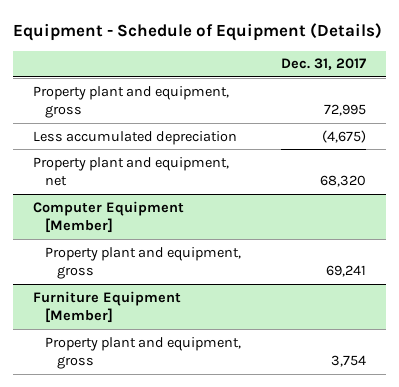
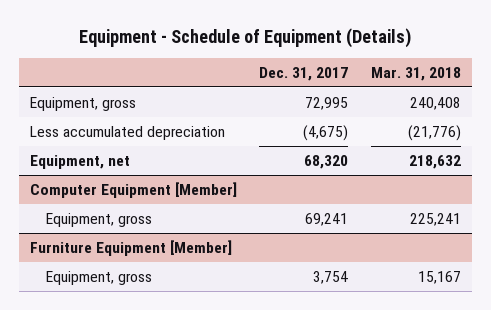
none -> [370,67,461,82] Mar. 31, 2018
[33,85,230,119] Property plant and equipment, gross -> [29,96,136,111] Equipment, gross
[33,156,230,187] Property plant and equipment, net -> [29,154,130,169] Equipment, net
[45,246,242,280] Property plant and equipment, gross -> [46,212,153,227] Equipment, gross
[45,336,242,370] Property plant and equipment, gross -> [46,270,153,285] Equipment, gross

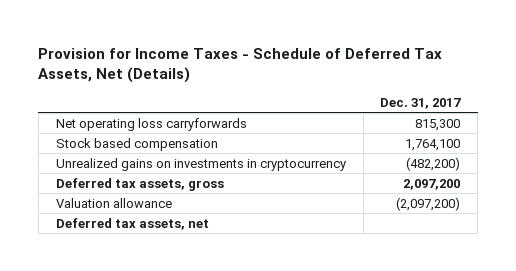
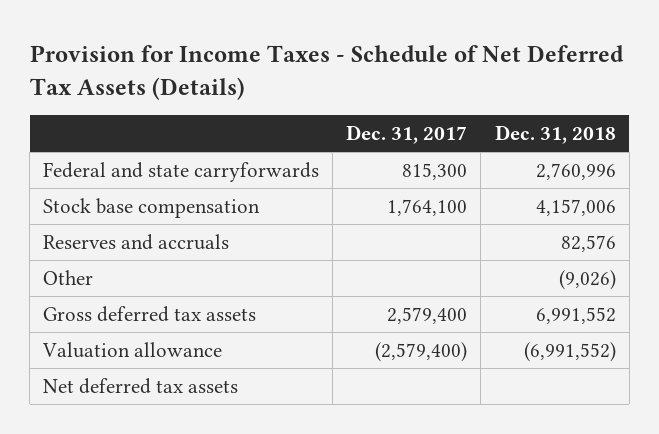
[38,47,443,84] Provision for Income Taxes - Schedule of Deferred Tax Assets, Net (Details) -> [29,45,624,100] Provision for Income Taxes - Schedule of Net Deferred Tax Assets (Details)
none -> [494,125,616,145] Dec. 31, 2018
[55,157,346,171] Unrealized gains on investments in cryptocurrency -> none
[55,117,247,131] Net operating loss carryforwards -> [43,161,320,182] Federal and state carryforwards
[55,137,218,151] Stock based compensation -> [43,197,261,218] Stock base compensation
none -> [43,233,230,250] Reserves and accruals
none -> [43,269,94,285] Other
[55,177,224,191] Deferred tax assets, gross -> [43,305,257,322] Gross deferred tax assets
[403,178,461,190] 2,097,200 -> [387,306,468,324] 2,579,400
[396,196,461,211] (2,097,200) -> [375,341,468,362] (2,579,400)
[55,217,209,230] Deferred tax assets, net -> [43,377,239,394] Net deferred tax assets

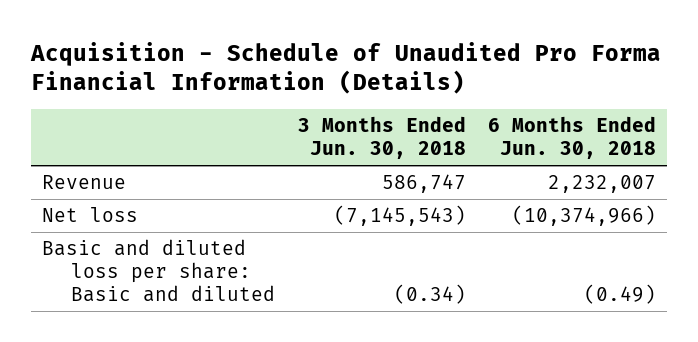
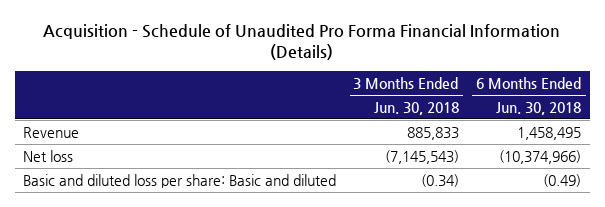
[381,174,466,194] 586,747 -> [406,126,459,140] 885,833
[548,175,657,194] 2,232,007 -> [517,126,582,140] 1,458,495

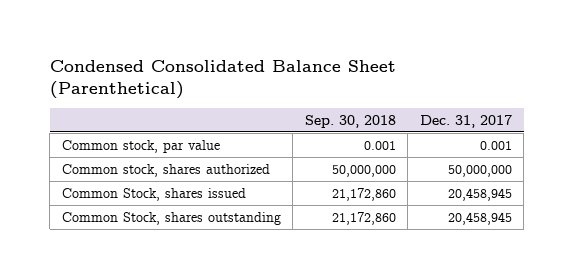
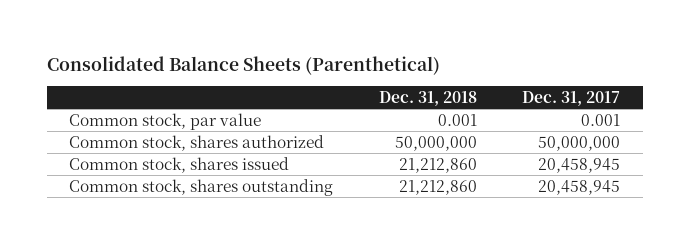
[49,59,396,99] Condensed Consolidated Balance Sheet (Parenthetical) -> [46,55,440,75] Consolidated Balance Sheets (Parenthetical)
[304,114,396,128] Sep. 30, 2018 -> none
none -> [378,90,477,106] Dec. 31, 2018
[61,187,246,201] Common Stock, shares issued -> [69,156,290,173] Common stock, shares issued
[61,211,281,225] Common Stock, shares outstanding -> [69,178,334,196] Common stock, shares outstanding

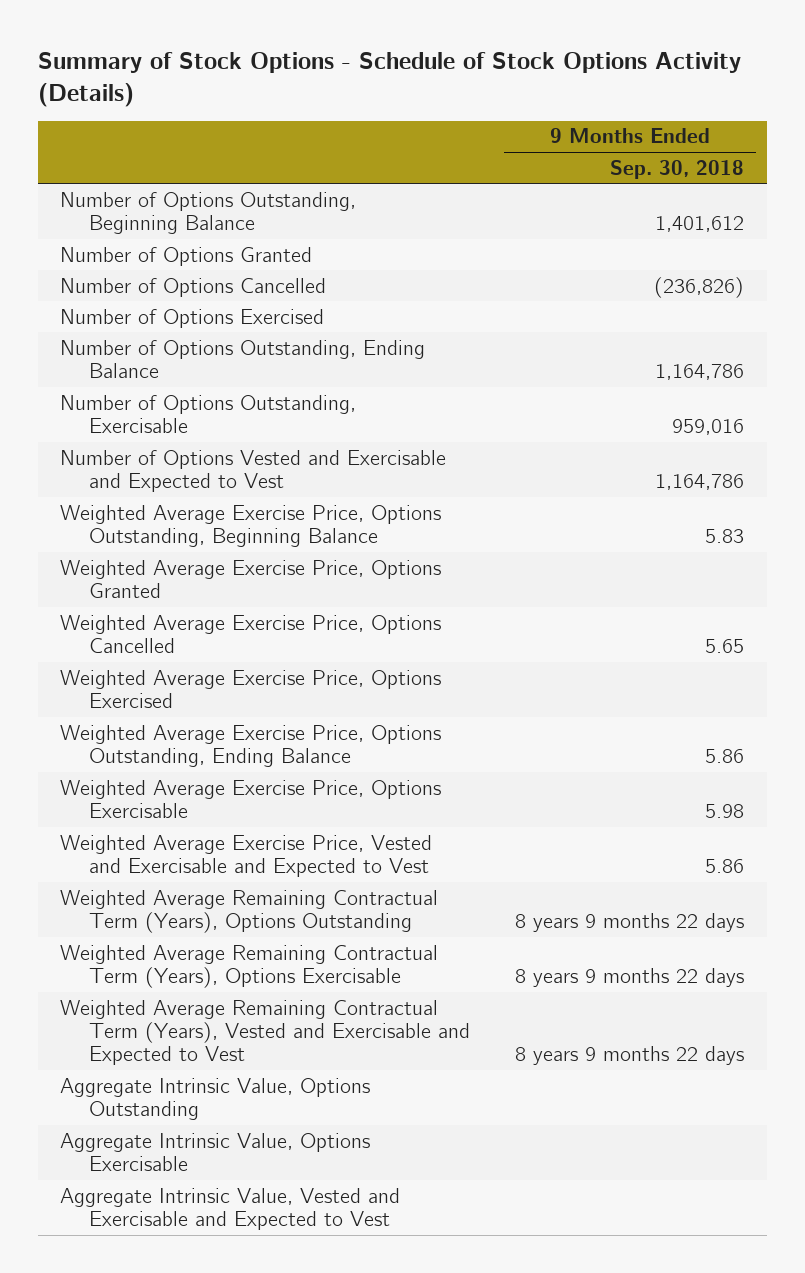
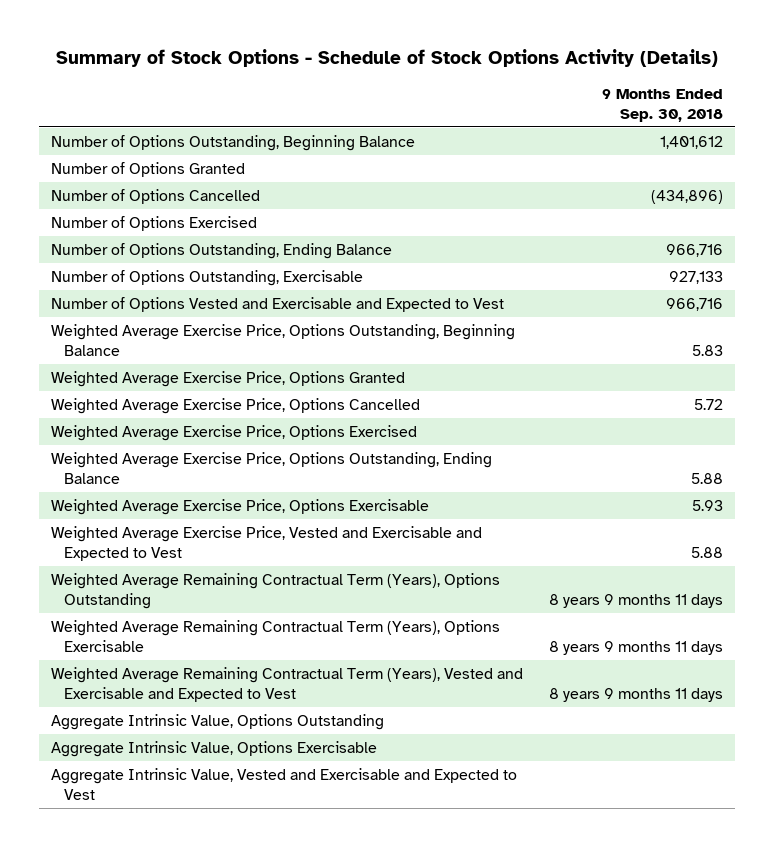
[654,276,745,298] (236,826) -> [650,189,723,204] (434,896)
[655,364,745,381] 1,164,786 -> [665,243,723,257] 966,716
[672,419,745,436] 959,016 -> [668,270,723,284] 927,133
[655,474,745,491] 1,164,786 -> [665,297,723,311] 966,716
[705,639,745,654] 5.65 -> [693,398,723,410] 5.72
[705,749,745,764] 5.86 -> [690,472,723,484] 5.88
[705,804,745,819] 5.98 -> [691,499,723,511] 5.93
[705,859,745,874] 5.86 -> [690,546,723,558] 5.88
[515,913,745,933] 8 years 9 months 22 days -> [548,593,723,608] 8 years 9 months 11 days
[515,968,745,988] 8 years 9 months 22 days -> [548,640,723,655] 8 years 9 months 11 days
[515,1046,745,1066] 8 years 9 months 22 days -> [548,687,723,702] 8 years 9 months 11 days

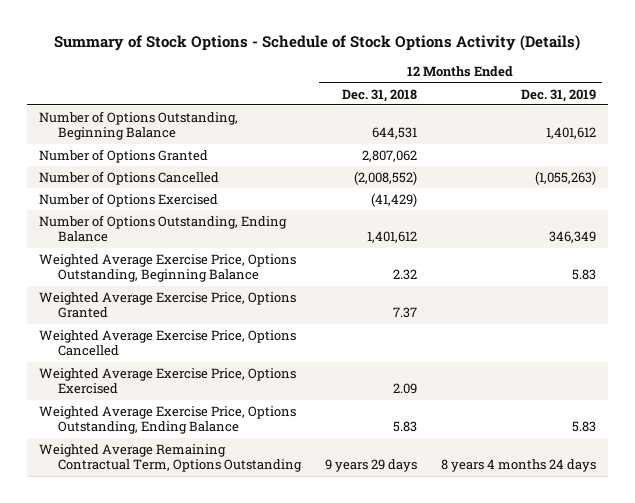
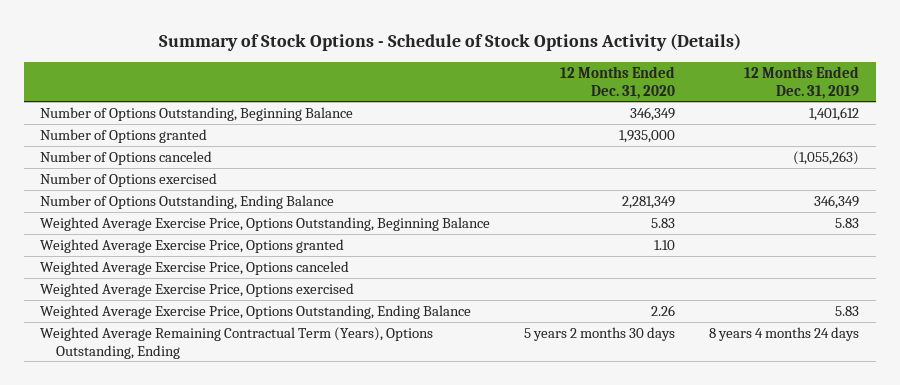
[341,88,417,102] Dec. 31, 2018 -> none
none -> [560,66,676,99] 12 Months Ended Dec. 31, 2020
[38,148,208,163] Number of Options Granted -> [40,128,208,143] Number of Options granted
[38,170,219,185] Number of Options Cancelled -> [40,150,213,165] Number of Options canceled
[38,192,218,207] Number of Options Exercised -> [40,172,218,187] Number of Options exercised
[38,291,296,319] Weighted Average Exercise Price, Options Granted -> [40,238,345,253] Weighted Average Exercise Price, Options granted
[38,329,296,357] Weighted Average Exercise Price, Options Cancelled -> [40,260,350,275] Weighted Average Exercise Price, Options canceled
[38,367,296,395] Weighted Average Exercise Price, Options Exercised -> [40,282,355,297] Weighted Average Exercise Price, Options exercised
[38,443,302,473] Weighted Average Remaining Contractual Term, Options Outstanding -> [40,326,434,359] Weighted Average Remaining Contractual Term (Years), Options Outstanding, Ending

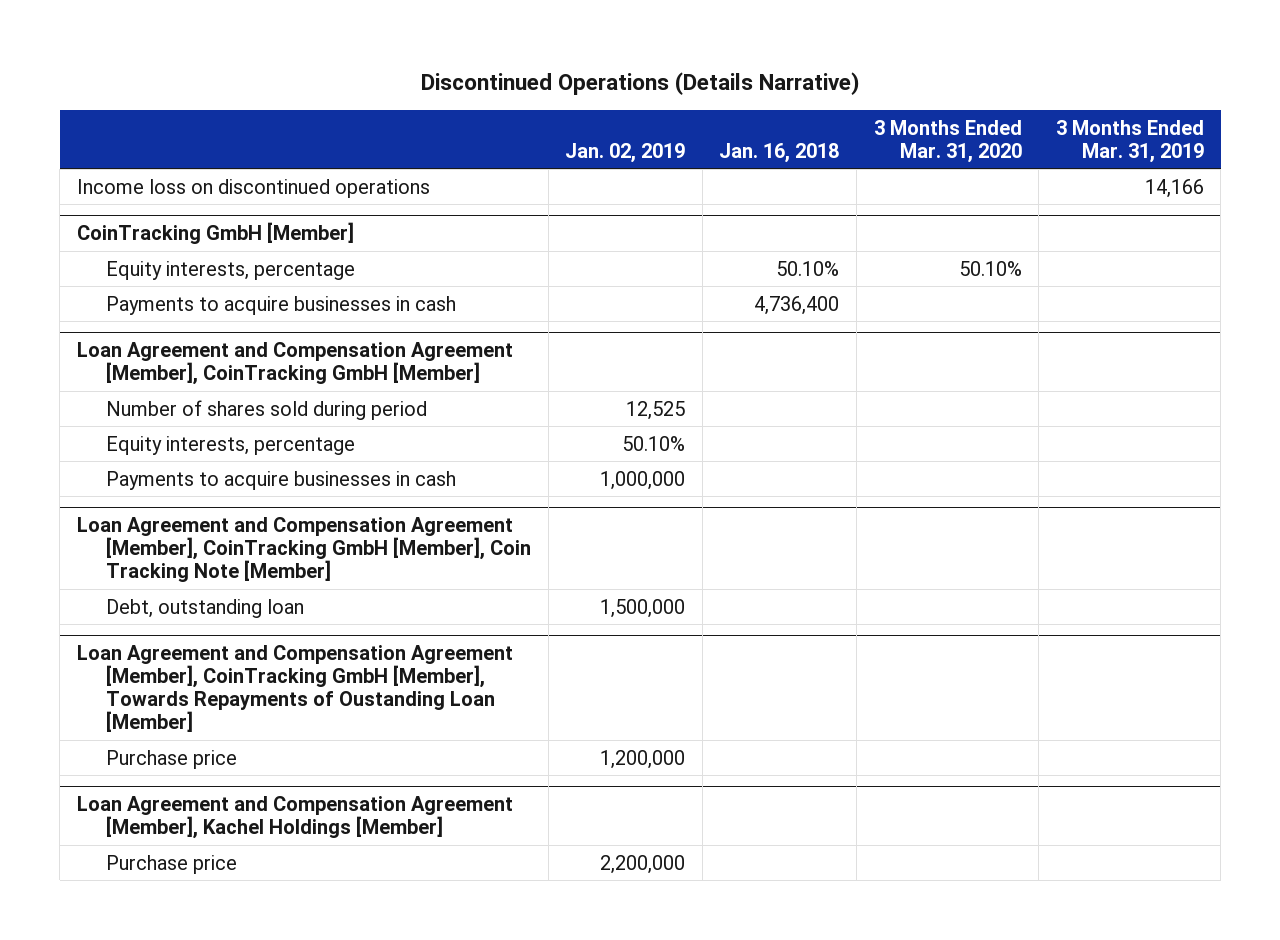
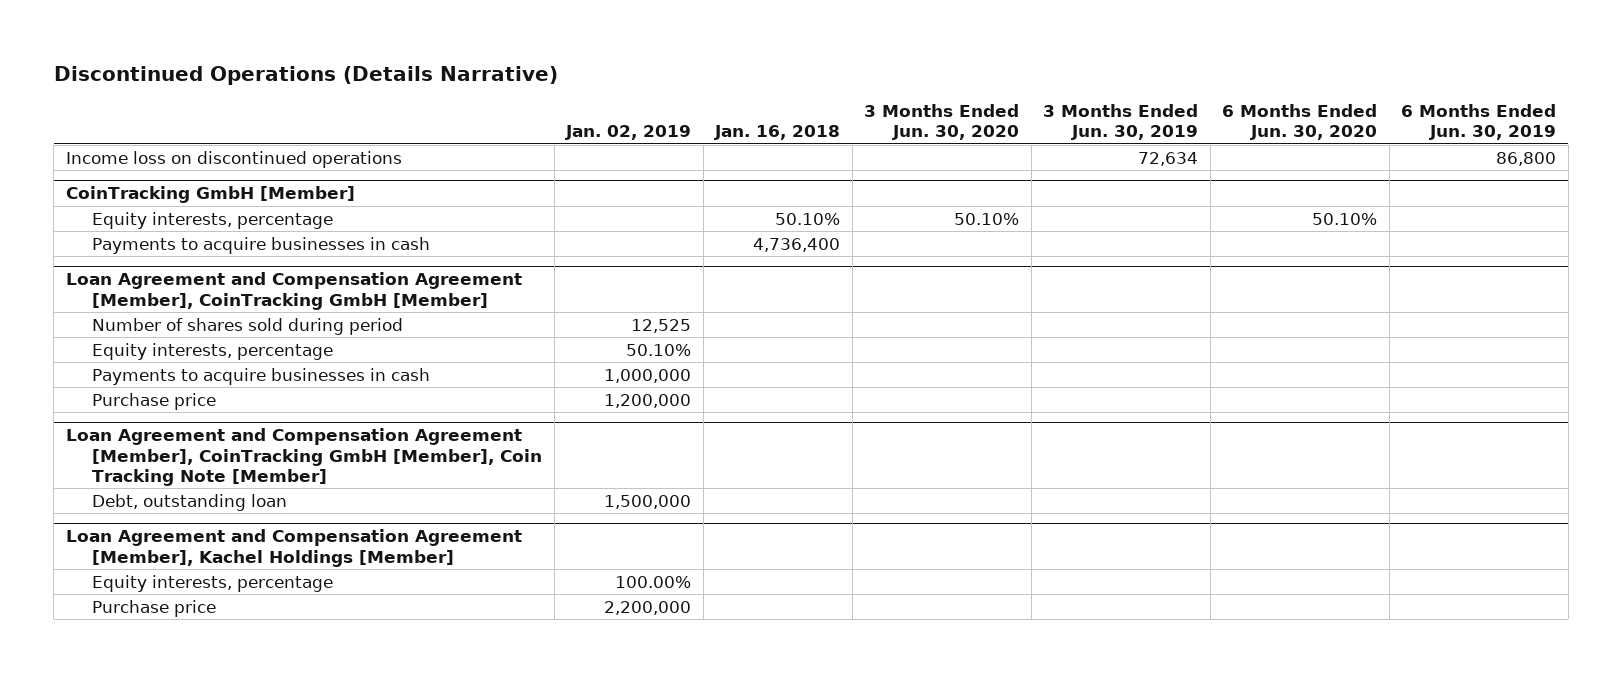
[873,119,1022,163] 3 Months Ended Mar. 31, 2020 -> none
[1055,119,1204,163] 3 Months Ended Mar. 31, 2019 -> none
none -> [864,103,1020,141] 3 Months Ended Jun. 30, 2020
none -> [1043,103,1199,141] 3 Months Ended Jun. 30, 2019
none -> [1222,103,1378,141] 6 Months Ended Jun. 30, 2020
none -> [1401,103,1557,141] 6 Months Ended Jun. 30, 2019
none -> [92,392,217,410] Purchase price
[76,645,513,733] Loan Agreement and Compensation Agreement [Member], CoinTracking GmbH [Member], Towards Repayments of Oustanding Loan [Member] -> none
[105,749,237,769] Purchase price -> none
none -> [92,574,334,592] Equity interests, percentage

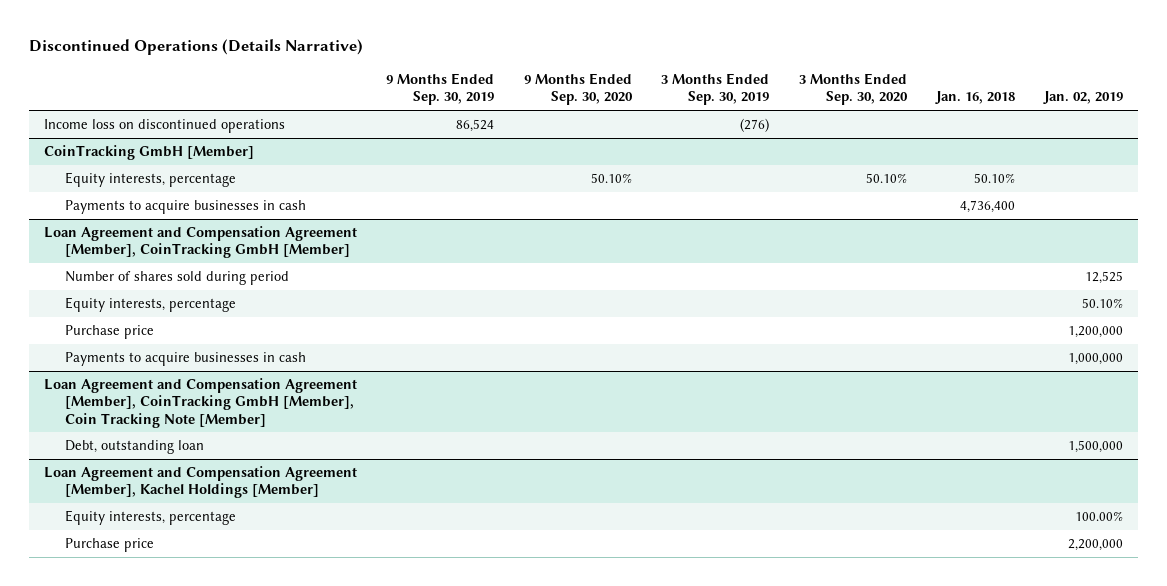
[864,103,1020,141] 3 Months Ended Jun. 30, 2020 -> none
[1043,103,1199,141] 3 Months Ended Jun. 30, 2019 -> none
[1222,103,1378,141] 6 Months Ended Jun. 30, 2020 -> none
[1401,103,1557,141] 6 Months Ended Jun. 30, 2019 -> none
none -> [386,73,495,106] 9 Months Ended Sep. 30, 2019
none -> [523,73,633,106] 9 Months Ended Sep. 30, 2020
none -> [661,73,770,106] 3 Months Ended Sep. 30, 2019
none -> [798,73,908,106] 3 Months Ended Sep. 30, 2020
[92,367,431,385] Payments to acquire businesses in cash -> [65,352,307,367] Payments to acquire businesses in cash

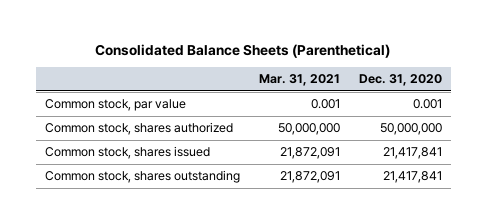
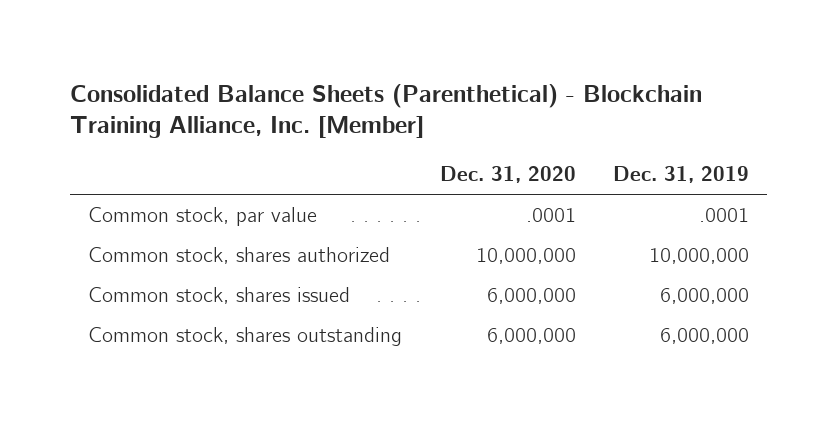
[95,43,391,58] Consolidated Balance Sheets (Parenthetical) -> [69,83,702,139] Consolidated Balance Sheets (Parenthetical) - Blockchain Training Alliance, Inc. [Member]
[258,74,340,87] Mar. 31, 2021 -> none
none -> [612,166,749,184] Dec. 31, 2019
[412,99,442,110] 0.001 -> [525,208,576,223] .0001
[379,123,442,136] 50,000,000 -> [475,248,576,265] 10,000,000
[382,147,442,160] 21,417,841 -> [486,288,576,305] 6,000,000
[382,171,442,184] 21,417,841 -> [486,328,576,345] 6,000,000

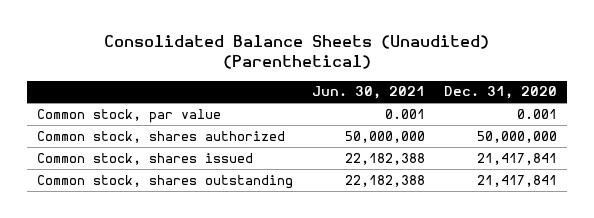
[69,83,702,139] Consolidated Balance Sheets (Parenthetical) - Blockchain Training Alliance, Inc. [Member] -> [103,35,489,70] Consolidated Balance Sheets (Unaudited) (Parenthetical)
[612,166,749,184] Dec. 31, 2019 -> none
none -> [311,86,425,100] Jun. 30, 2021
[525,208,576,223] .0001 -> [517,108,558,119] 0.001
[475,248,576,265] 10,000,000 -> [477,130,558,143] 50,000,000
[486,288,576,305] 6,000,000 -> [477,152,558,165] 21,417,841
[486,328,576,345] 6,000,000 -> [477,174,558,187] 21,417,841

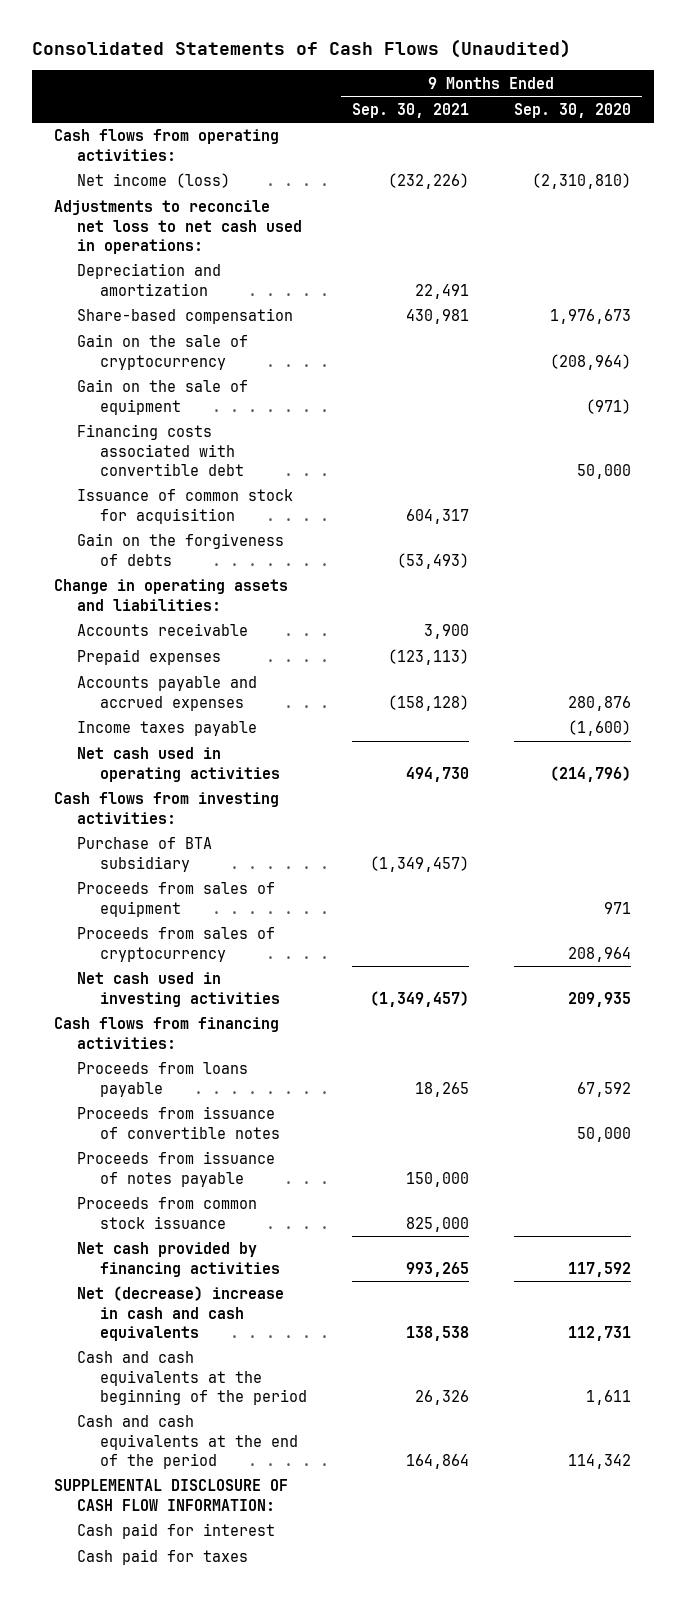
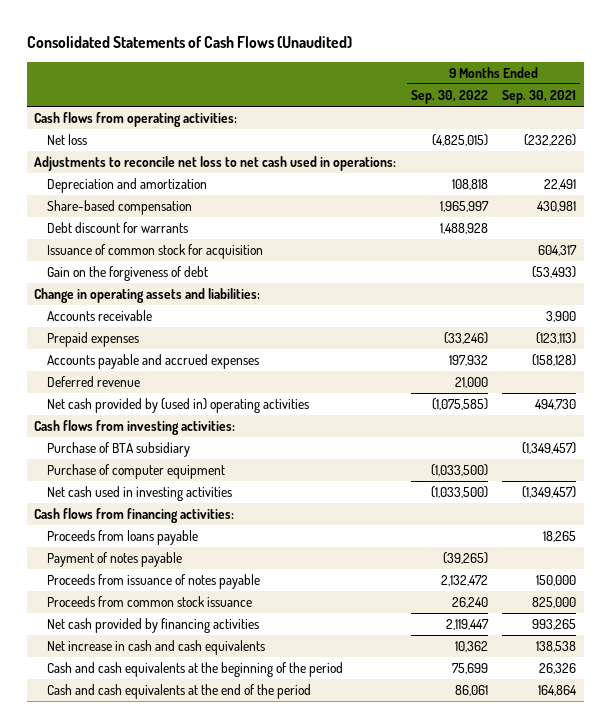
[514,102,632,118] Sep. 30, 2020 -> none
none -> [410,89,488,104] Sep. 30, 2022
[76,173,230,189] Net income (loss) -> [47,134,88,146] Net loss
[76,334,248,370] Gain on the sale of cryptocurrency -> none
[76,379,248,415] Gain on the sale of equipment -> none
[76,424,244,476] Financing costs associated with convertible debt -> none
none -> [47,222,189,234] Debt discount for warrants
[76,533,284,566] Gain on the forgiveness of debts -> [47,266,209,282] Gain on the forgiveness of debt
[76,721,257,737] Income taxes payable -> none
none -> [47,376,141,388] Deferred revenue
[76,747,280,782] Net cash used in operating activities -> [47,398,310,414] Net cash provided by (used in) operating activities
[76,882,275,917] Proceeds from sales of equipment -> none
[76,927,275,962] Proceeds from sales of cryptocurrency -> none
none -> [47,464,226,480] Purchase of computer equipment
[76,1106,280,1139] Proceeds from issuance of convertible notes -> [47,552,183,568] Payment of notes payable
[76,1286,284,1341] Net (decrease) increase in cash and cash equivalents -> [47,640,266,656] Net increase in cash and cash equivalents
[54,1479,289,1511] SUPPLEMENTAL DISCLOSURE OF CASH FLOW INFORMATION: -> none
[76,1523,275,1540] Cash paid for interest -> none
[76,1549,248,1566] Cash paid for taxes -> none

